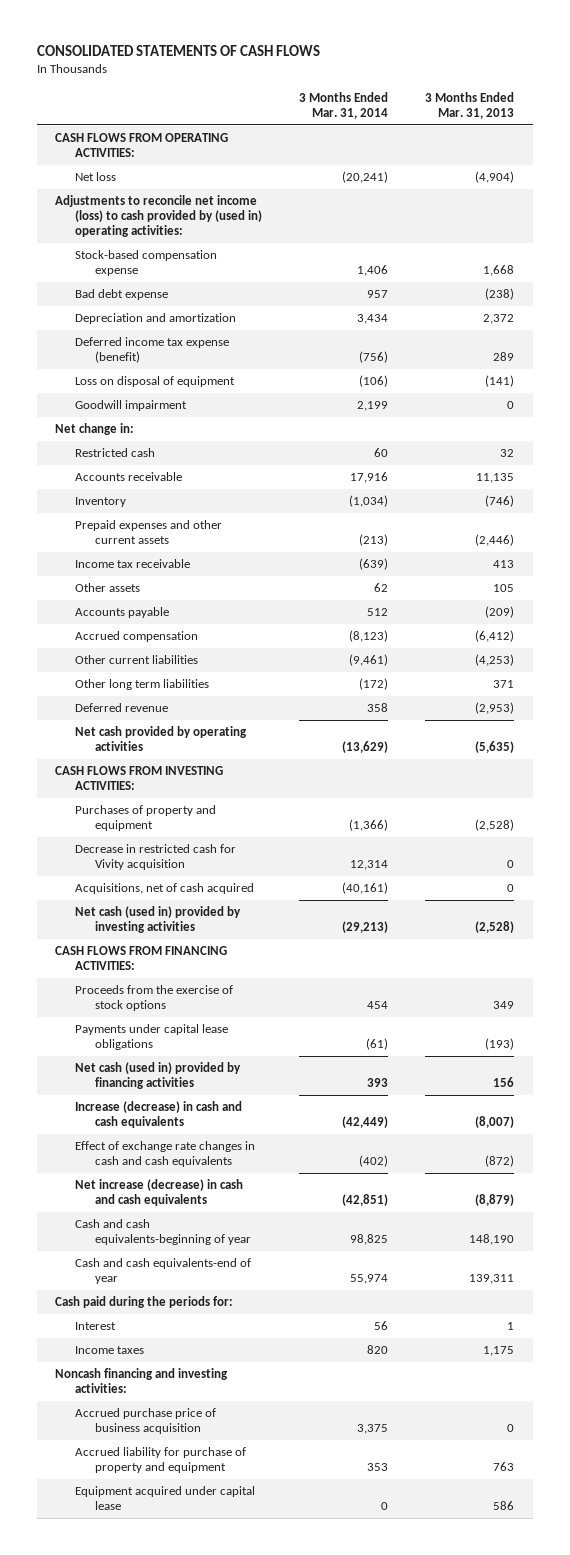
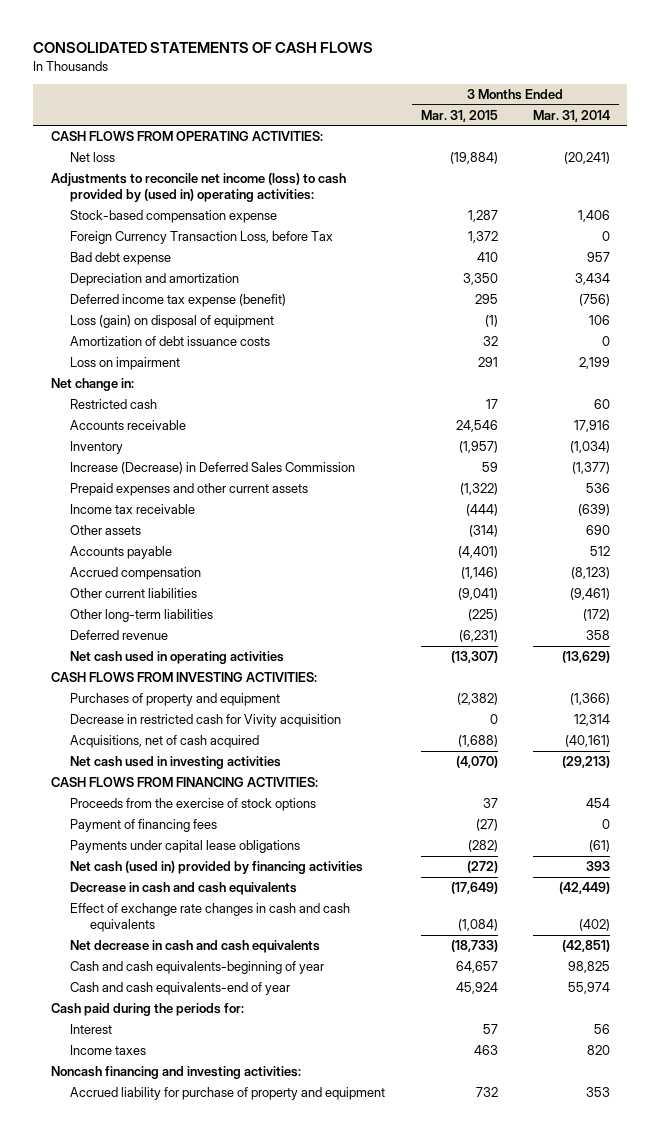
[425,91,515,119] 3 Months Ended Mar. 31, 2013 -> none
none -> [420,109,498,122] Mar. 31, 2015
none -> [70,231,334,245] Foreign Currency Transaction Loss, before Tax
[75,376,236,388] Loss on disposal of equipment -> [70,315,275,329] Loss (gain) on disposal of equipment
[359,375,389,388] (106) -> [588,315,610,326] 106
none -> [70,336,271,347] Amortization of debt issuance costs
[75,400,188,412] Goodwill impairment -> [70,357,181,371] Loss on impairment
none -> [70,462,356,475] Increase (Decrease) in Deferred Sales Commission
[359,533,389,546] (213) -> [585,483,610,494] 536
[374,583,389,593] 62 -> [585,525,610,536] 690
[75,679,210,691] Other long term liabilities -> [70,609,214,623] Other long-term liabilities
[75,726,248,751] Net cash provided by operating activities -> [70,651,285,665] Net cash used in operating activities
[75,906,242,933] Net cash (used in) provided by investing activities -> [70,756,282,770] Net cash used in investing activities
none -> [70,819,218,833] Payment of financing fees
[75,1101,243,1128] Increase (decrease) in cash and cash equivalents -> [70,882,298,896] Decrease in cash and cash equivalents
[75,1179,244,1206] Net increase (decrease) in cash and cash equivalents -> [70,940,321,954] Net decrease in cash and cash equivalents
[75,1408,217,1434] Accrued purchase price of business acquisition -> none
[75,1486,256,1510] Equipment acquired under capital lease -> none

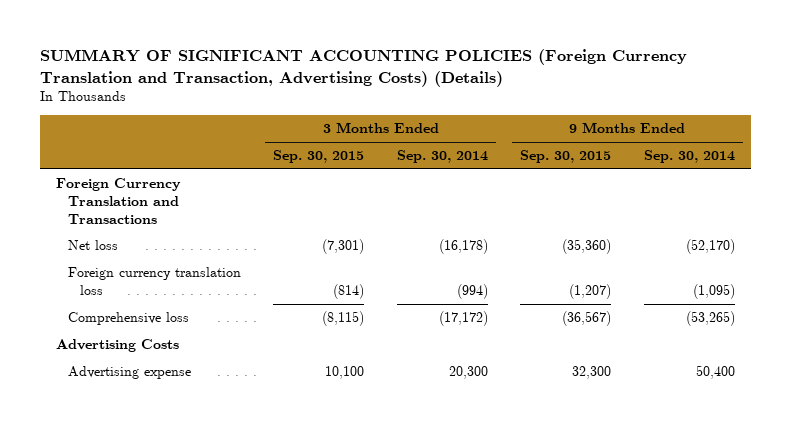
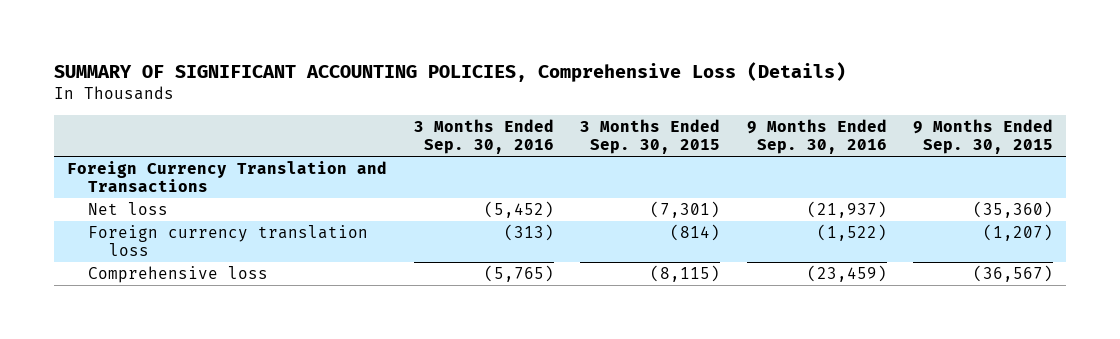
[39,49,687,87] SUMMARY OF SIGNIFICANT ACCOUNTING POLICIES (Foreign Currency Translation and Transaction, Advertising Costs) (Details) -> [54,62,847,83] SUMMARY OF SIGNIFICANT ACCOUNTING POLICIES, Comprehensive Loss (Details)
[396,150,488,164] Sep. 30, 2014 -> none
[643,150,735,164] Sep. 30, 2014 -> none
none -> [413,118,554,155] 3 Months Ended Sep. 30, 2016
none -> [746,118,887,155] 9 Months Ended Sep. 30, 2016
[56,339,180,353] Advertising Costs -> none
[68,366,192,380] Advertising expense -> none

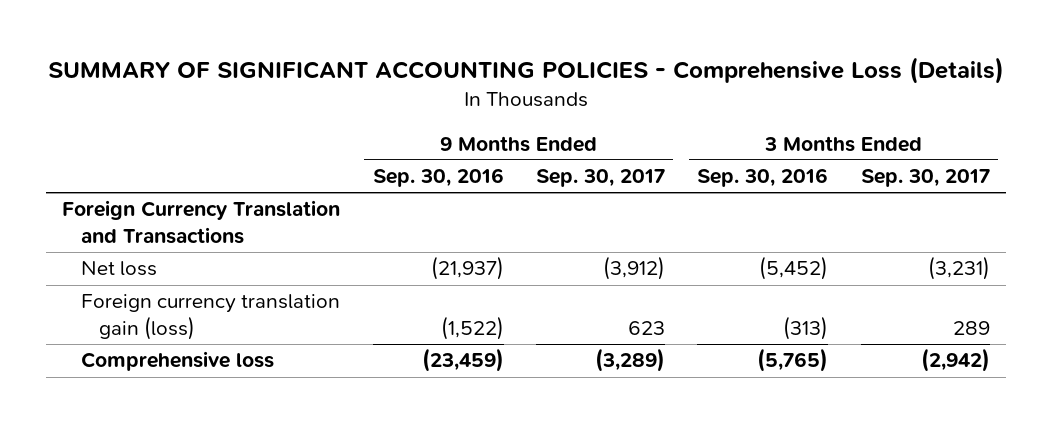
[54,62,847,83] SUMMARY OF SIGNIFICANT ACCOUNTING POLICIES, Comprehensive Loss (Details) -> [48,57,1005,85] SUMMARY OF SIGNIFICANT ACCOUNTING POLICIES - Comprehensive Loss (Details)
[580,118,721,155] 3 Months Ended Sep. 30, 2015 -> none
[913,118,1054,155] 9 Months Ended Sep. 30, 2015 -> none
none -> [536,169,666,188] Sep. 30, 2017
none -> [860,169,990,188] Sep. 30, 2017
[88,224,369,257] Foreign currency translation loss -> [80,294,340,340] Foreign currency translation gain (loss)

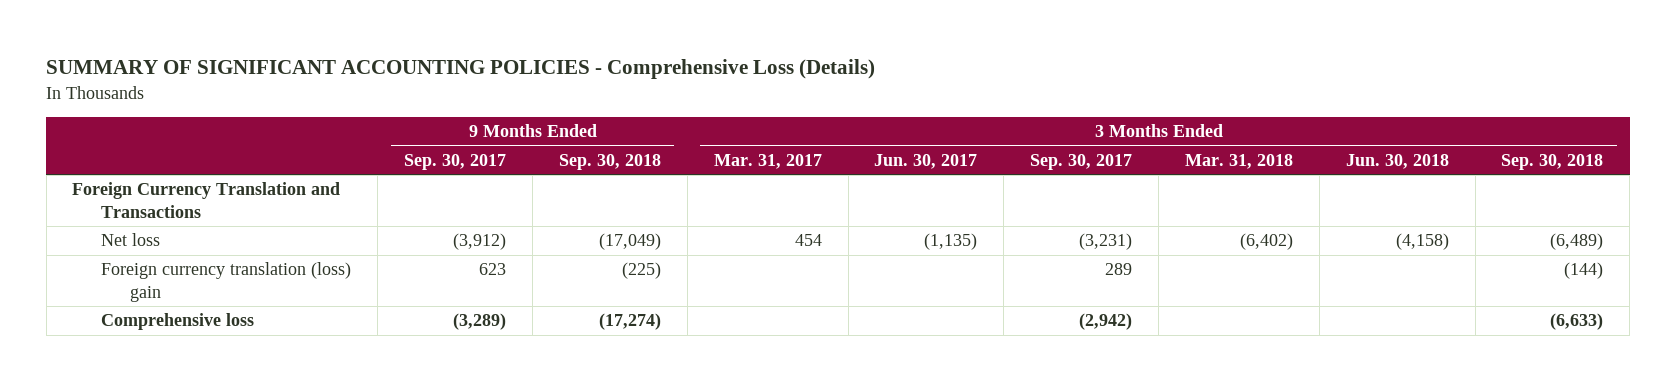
[372,168,504,188] Sep. 30, 2016 -> none
[697,168,829,188] Sep. 30, 2016 -> none
none -> [558,154,661,171] Sep. 30, 2018
none -> [713,154,822,170] Mar. 31, 2017
none -> [874,154,978,170] Jun. 30, 2017
none -> [1184,154,1293,170] Mar. 31, 2018
none -> [1345,154,1449,170] Jun. 30, 2018
none -> [1501,154,1604,171] Sep. 30, 2018
[80,294,340,340] Foreign currency translation gain (loss) -> [101,262,352,302] Foreign currency translation (loss) gain

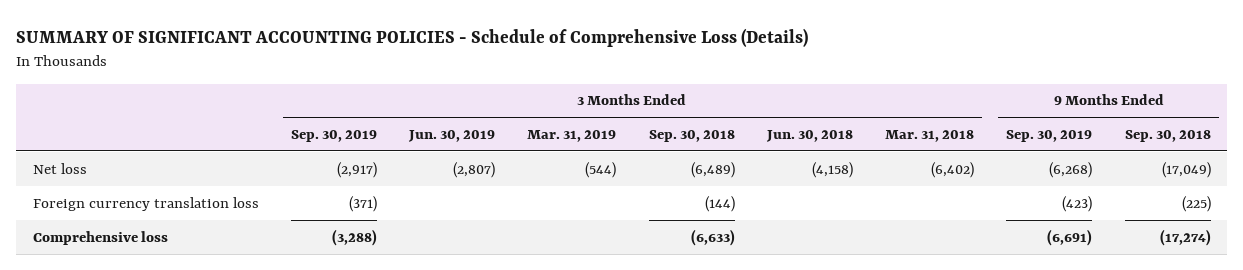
[46,59,876,80] SUMMARY OF SIGNIFICANT ACCOUNTING POLICIES - Comprehensive Loss (Details) -> [16,28,809,48] SUMMARY OF SIGNIFICANT ACCOUNTING POLICIES - Schedule of Comprehensive Loss (Details)
[404,154,507,171] Sep. 30, 2017 -> none
[713,154,822,170] Mar. 31, 2017 -> none
[874,154,978,170] Jun. 30, 2017 -> none
[1030,154,1133,171] Sep. 30, 2017 -> none
none -> [290,129,377,142] Sep. 30, 2019
none -> [408,129,496,142] Jun. 30, 2019
none -> [527,129,617,142] Mar. 31, 2019
none -> [1006,129,1093,142] Sep. 30, 2019
[72,182,341,218] Foreign Currency Translation and Transactions -> none
[101,262,352,302] Foreign currency translation (loss) gain -> [32,196,259,211] Foreign currency translation loss

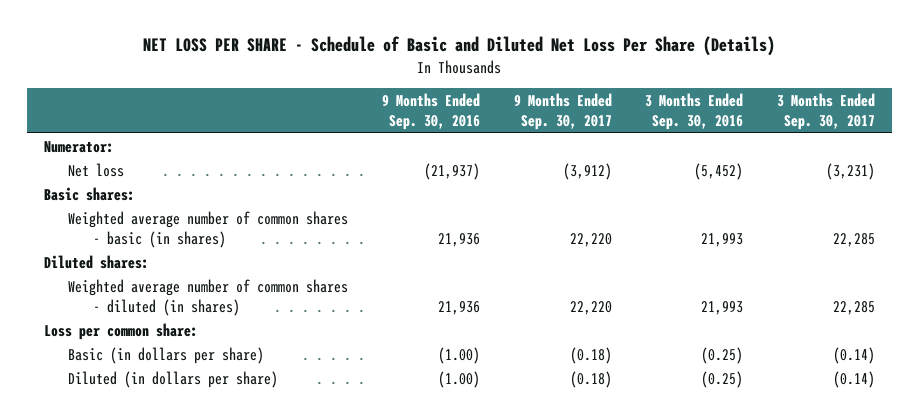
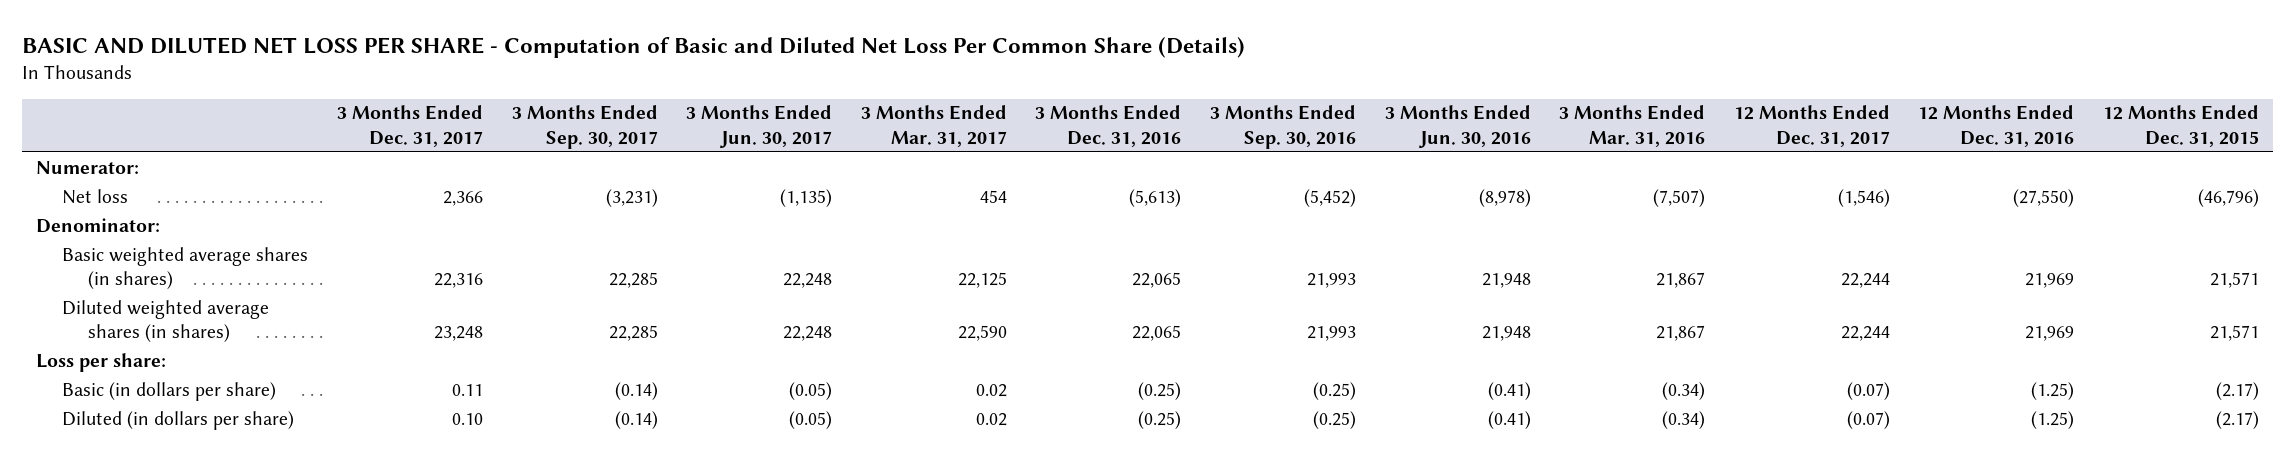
[143,36,776,57] NET LOSS PER SHARE - Schedule of Basic and Diluted Net Loss Per Share (Details) -> [22,36,1246,58] BASIC AND DILUTED NET LOSS PER SHARE - Computation of Basic and Diluted Net Loss Per Common Share (Details)
[382,92,481,130] 9 Months Ended Sep. 30, 2016 -> none
[513,92,612,130] 9 Months Ended Sep. 30, 2017 -> none
none -> [337,105,484,147] 3 Months Ended Dec. 31, 2017
none -> [686,105,833,148] 3 Months Ended Jun. 30, 2017
none -> [860,105,1007,147] 3 Months Ended Mar. 31, 2017
none -> [1035,105,1182,147] 3 Months Ended Dec. 31, 2016
none -> [1384,105,1531,148] 3 Months Ended Jun. 30, 2016
none -> [1559,105,1706,147] 3 Months Ended Mar. 31, 2016
none -> [1733,105,1890,147] 12 Months Ended Dec. 31, 2017
none -> [1918,105,2075,147] 12 Months Ended Dec. 31, 2016
none -> [2103,105,2260,147] 12 Months Ended Dec. 31, 2015
[43,186,135,201] Basic shares: -> none
[43,254,149,269] Diluted shares: -> none
none -> [36,217,161,233] Denominator:
[68,210,349,248] Weighted average number of common shares - basic (in shares) -> [62,246,309,290] Basic weighted average shares (in shares)
[68,278,349,316] Weighted average number of common shares - diluted (in shares) -> [62,299,270,343] Diluted weighted average shares (in shares)
[43,322,198,340] Loss per common share: -> [36,352,167,372] Loss per share:

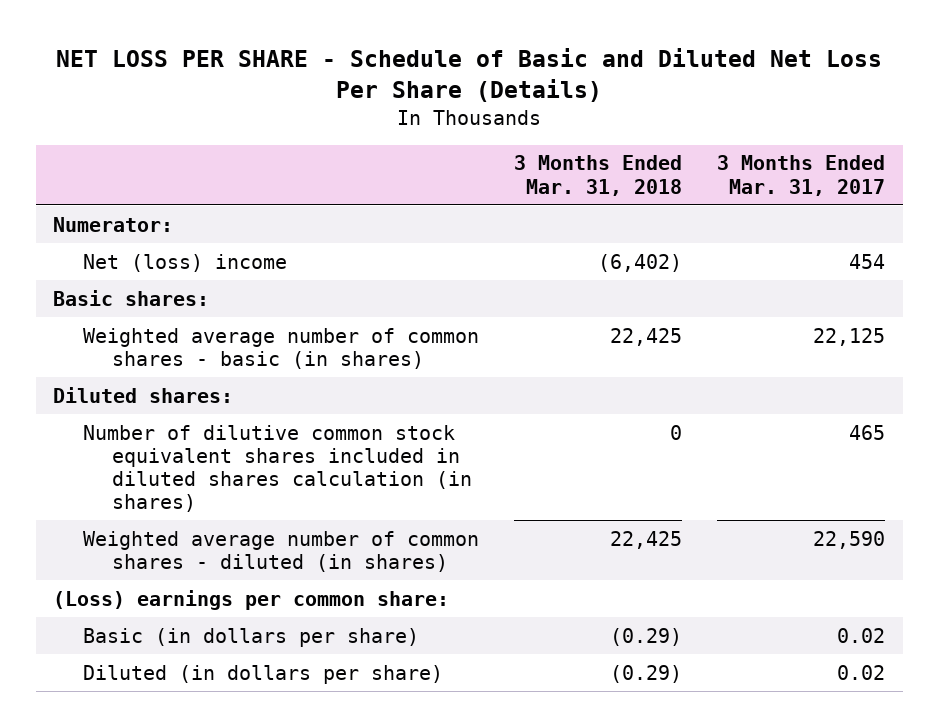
[22,36,1246,58] BASIC AND DILUTED NET LOSS PER SHARE - Computation of Basic and Diluted Net Loss Per Common Share (Details) -> [56,47,883,102] NET LOSS PER SHARE - Schedule of Basic and Diluted Net Loss Per Share (Details)
[337,105,484,147] 3 Months Ended Dec. 31, 2017 -> none
[511,105,658,149] 3 Months Ended Sep. 30, 2017 -> none
[686,105,833,148] 3 Months Ended Jun. 30, 2017 -> none
[1035,105,1182,147] 3 Months Ended Dec. 31, 2016 -> none
[1210,105,1357,149] 3 Months Ended Sep. 30, 2016 -> none
[1384,105,1531,148] 3 Months Ended Jun. 30, 2016 -> none
[1559,105,1706,147] 3 Months Ended Mar. 31, 2016 -> none
[1733,105,1890,147] 12 Months Ended Dec. 31, 2017 -> none
[1918,105,2075,147] 12 Months Ended Dec. 31, 2016 -> none
[2103,105,2260,147] 12 Months Ended Dec. 31, 2015 -> none
none -> [513,155,682,196] 3 Months Ended Mar. 31, 2018
[36,217,161,233] Denominator: -> none
[62,188,129,204] Net loss -> [82,253,287,272] Net (loss) income
none -> [53,289,210,306] Basic shares:
[62,246,309,290] Basic weighted average shares (in shares) -> [82,327,479,369] Weighted average number of common shares - basic (in shares)
none -> [53,386,234,403] Diluted shares:
none -> [82,424,473,512] Number of dilutive common stock equivalent shares included in diluted shares calculation (in shares)
[62,299,270,343] Diluted weighted average shares (in shares) -> [82,530,479,572] Weighted average number of common shares - diluted (in shares)
[36,352,167,372] Loss per share: -> [53,589,450,610] (Loss) earnings per common share:

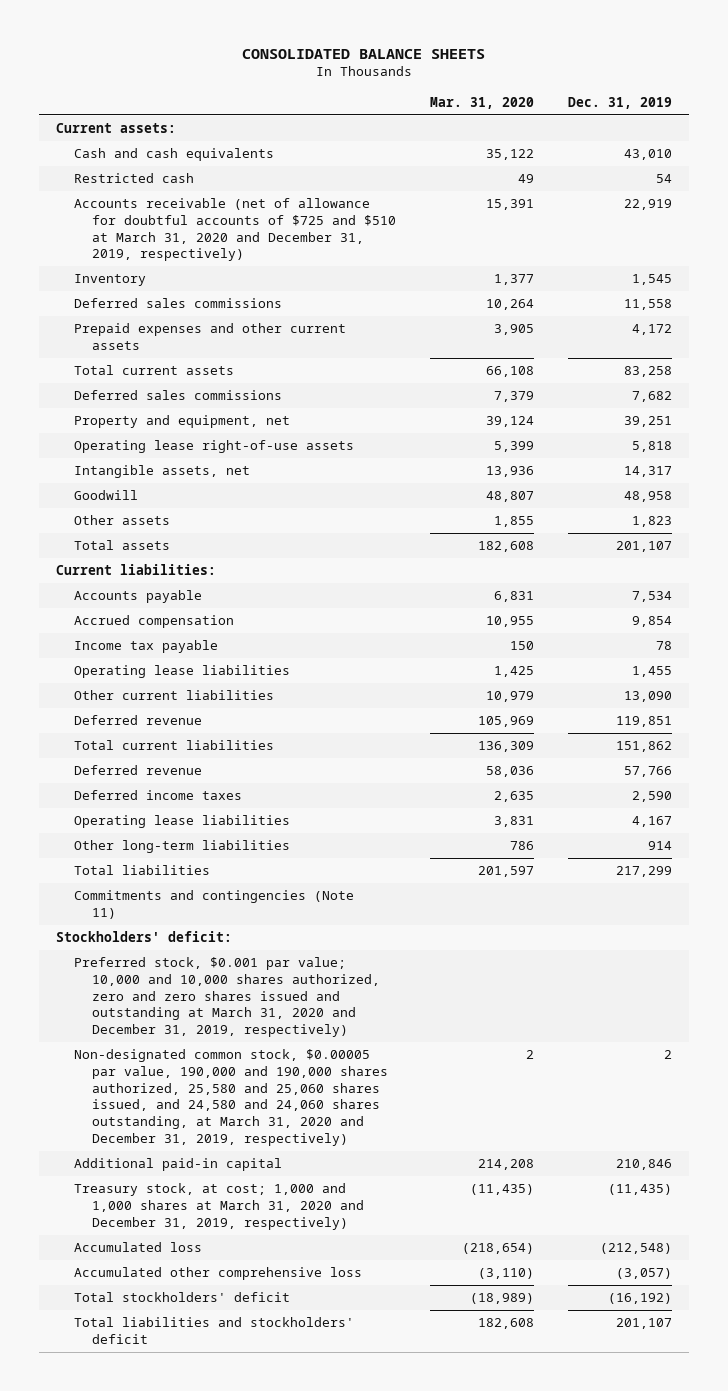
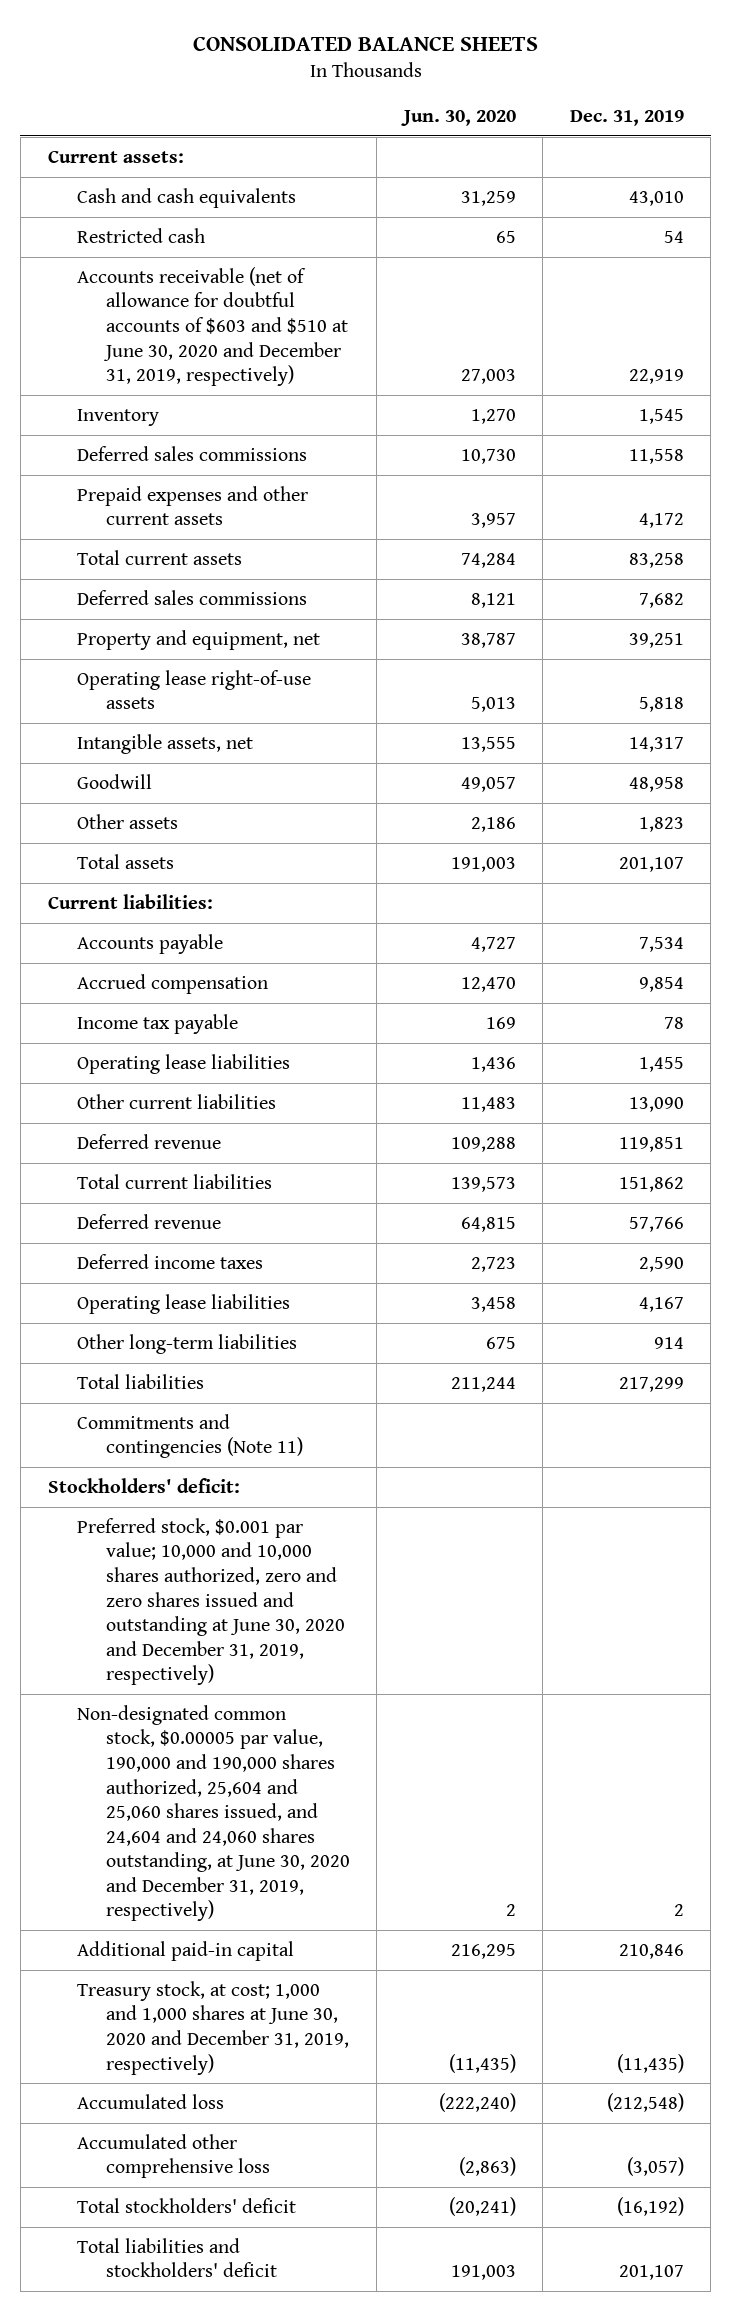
[429,96,534,109] Mar. 31, 2020 -> none
none -> [400,110,516,127] Jun. 30, 2020
[73,198,396,262] Accounts receivable (net of allowance for doubtful accounts of $725 and $510 at March 31, 2020 and December 31, 2019, respectively) -> [76,266,348,387] Accounts receivable (net of allowance for doubtful accounts of $603 and $510 at June 30, 2020 and December 31, 2019, respectively)
[73,957,380,1037] Preferred stock, $0.001 par value; 10,000 and 10,000 shares authorized, zero and zero shares issued and outstanding at March 31, 2020 and December 31, 2019, respectively) -> [76,1517,345,1686] Preferred stock, $0.001 par value; 10,000 and 10,000 shares authorized, zero and zero shares issued and outstanding at June 30, 2020 and December 31, 2019, respectively)
[73,1049,388,1146] Non-designated common stock, $0.00005 par value, 190,000 and 190,000 shares authorized, 25,580 and 25,060 shares issued, and 24,580 and 24,060 shares outstanding, at March 31, 2020 and December 31, 2019, respectively) -> [76,1704,350,1922] Non-designated common stock, $0.00005 par value, 190,000 and 190,000 shares authorized, 25,604 and 25,060 shares issued, and 24,604 and 24,060 shares outstanding, at June 30, 2020 and December 31, 2019, respectively)
[73,1183,364,1230] Treasury stock, at cost; 1,000 and 1,000 shares at March 31, 2020 and December 31, 2019, respectively) -> [76,1980,349,2075] Treasury stock, at cost; 1,000 and 1,000 shares at June 30, 2020 and December 31, 2019, respectively)

